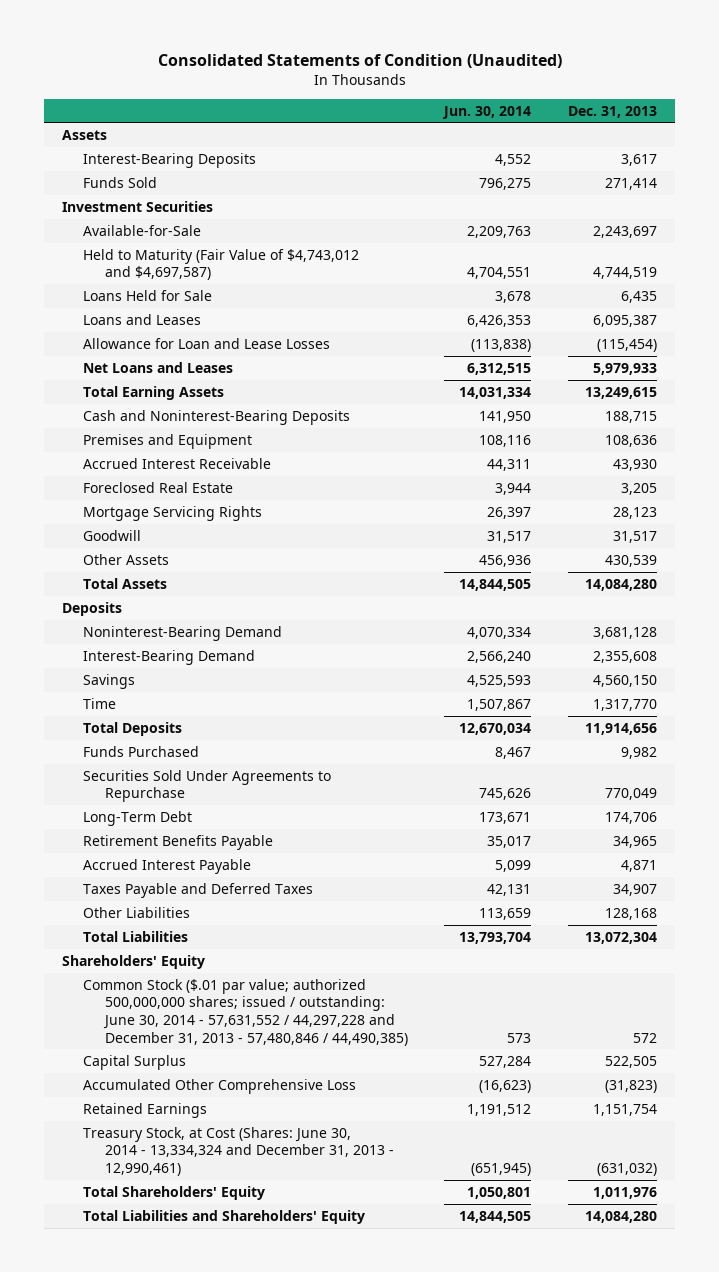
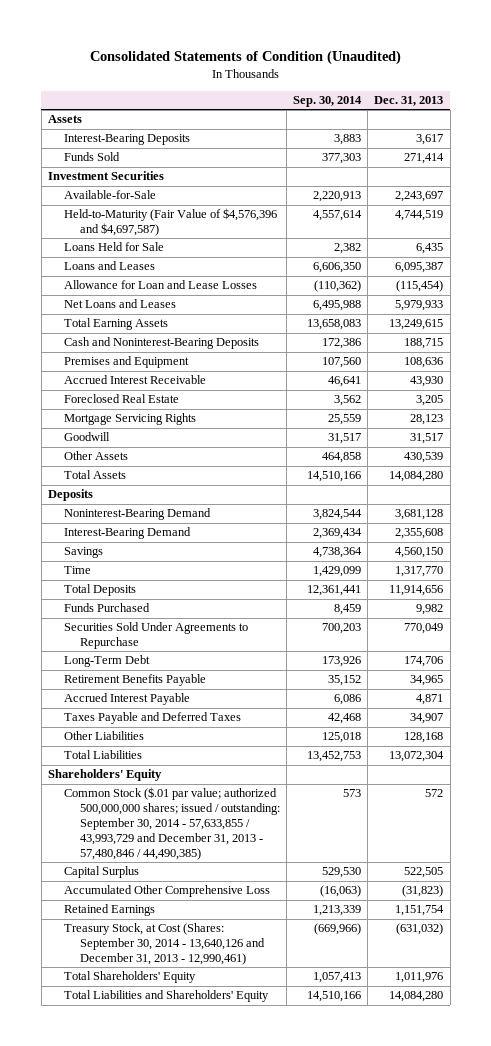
[442,105,532,119] Jun. 30, 2014 -> none
none -> [293,96,363,108] Sep. 30, 2014
[83,248,360,281] Held to Maturity (Fair Value of $4,743,012 and $4,697,587) -> [63,208,277,237] Held-to-Maturity (Fair Value of $4,576,396 and $4,697,587)
[83,978,408,1046] Common Stock ($.01 par value; authorized 500,000,000 shares; issued / outstanding: June 30, 2014 - 57,631,552 / 44,297,228 and December 31, 2013 - 57,480,846 / 44,490,385) -> [63,787,281,860] Common Stock ($.01 par value; authorized 500,000,000 shares; issued / outstanding: September 30, 2014 - 57,633,855 / 43,993,729 and December 31, 2013 - 57,480,846 / 44,490,385)
[83,1126,394,1176] Treasury Stock, at Cost (Shares: June 30, 2014 - 13,334,324 and December 31, 2013 - 12,990,461) -> [63,923,266,966] Treasury Stock, at Cost (Shares: September 30, 2014 - 13,640,126 and December 31, 2013 - 12,990,461)

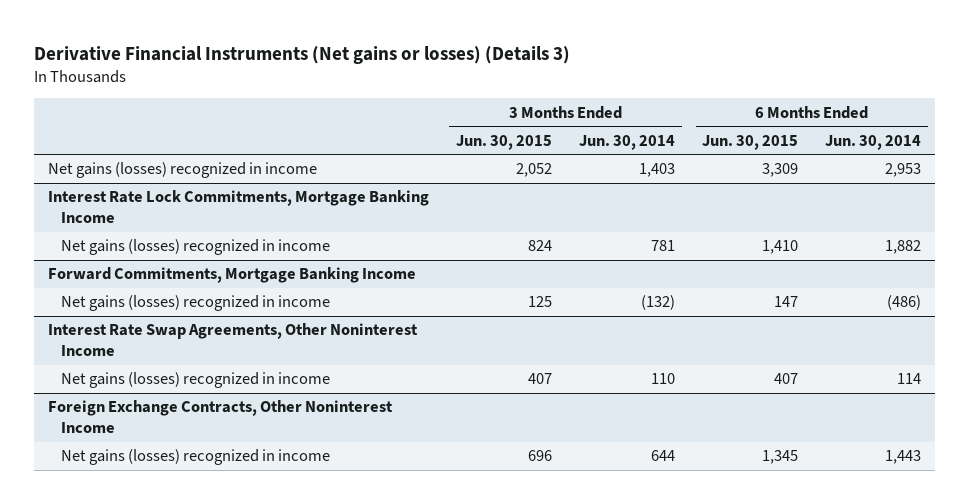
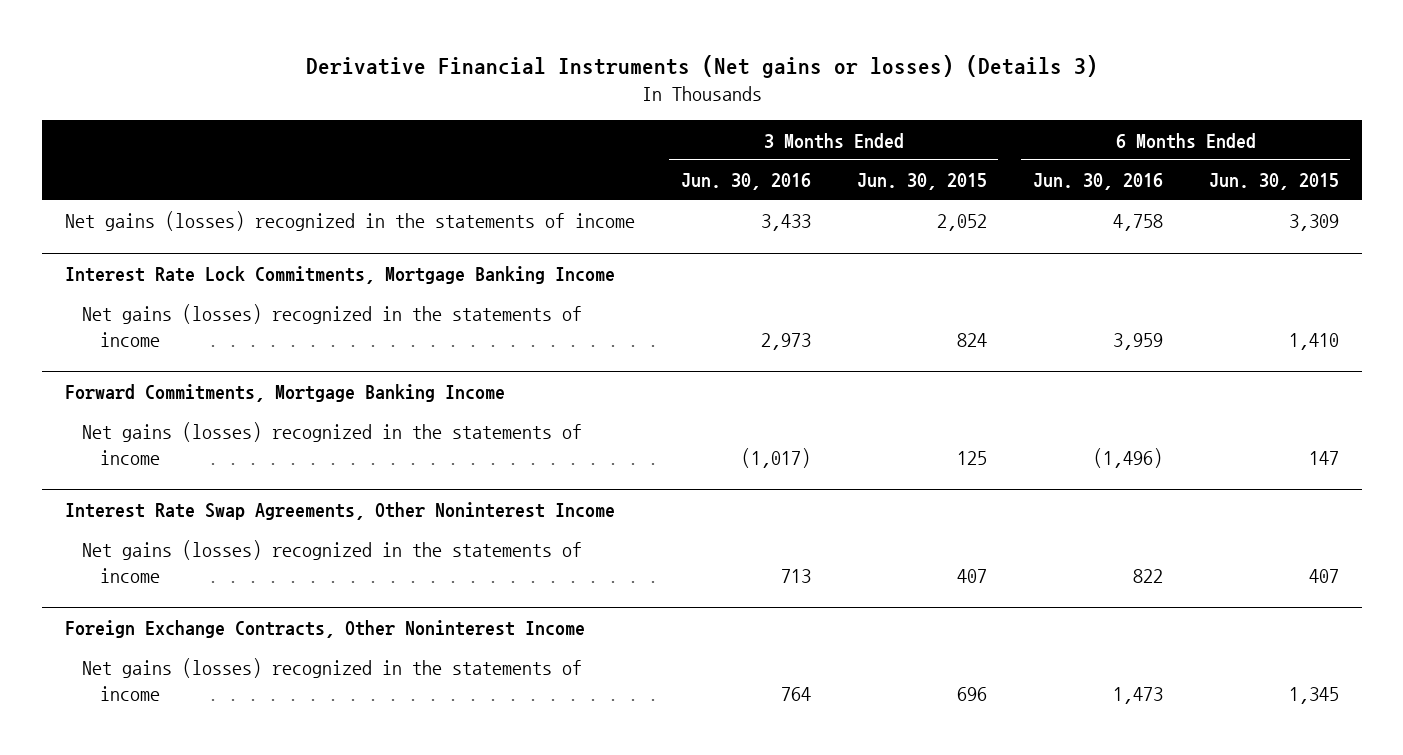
[579,134,676,150] Jun. 30, 2014 -> none
[825,134,922,150] Jun. 30, 2014 -> none
none -> [680,173,811,191] Jun. 30, 2016
none -> [1032,173,1163,191] Jun. 30, 2016
[47,162,317,179] Net gains (losses) recognized in income -> [64,211,635,232] Net gains (losses) recognized in the statements of income
[61,239,331,256] Net gains (losses) recognized in income -> [82,304,583,347] Net gains (losses) recognized in the statements of income
[61,295,331,312] Net gains (losses) recognized in income -> [82,422,583,465] Net gains (losses) recognized in the statements of income
[61,372,331,389] Net gains (losses) recognized in income -> [82,540,583,583] Net gains (losses) recognized in the statements of income
[61,449,331,466] Net gains (losses) recognized in income -> [82,658,583,701] Net gains (losses) recognized in the statements of income

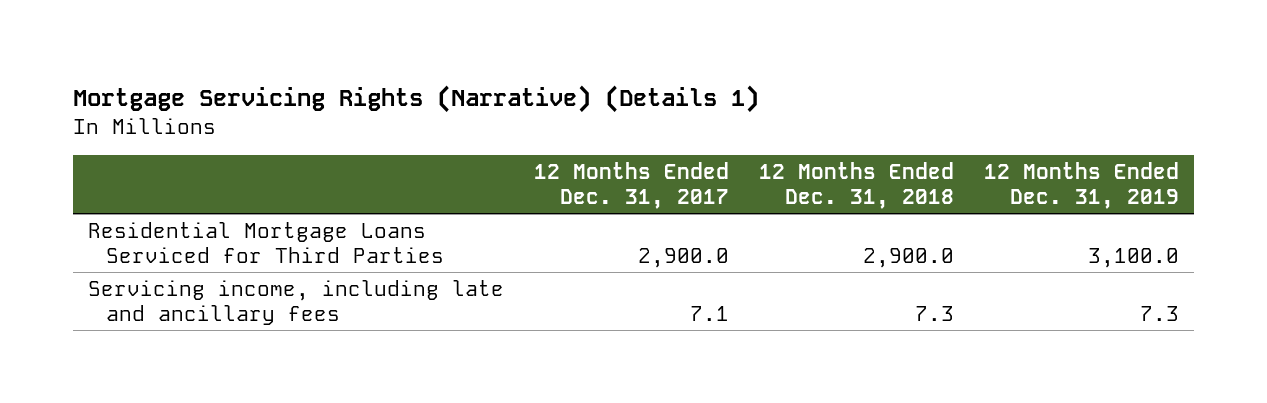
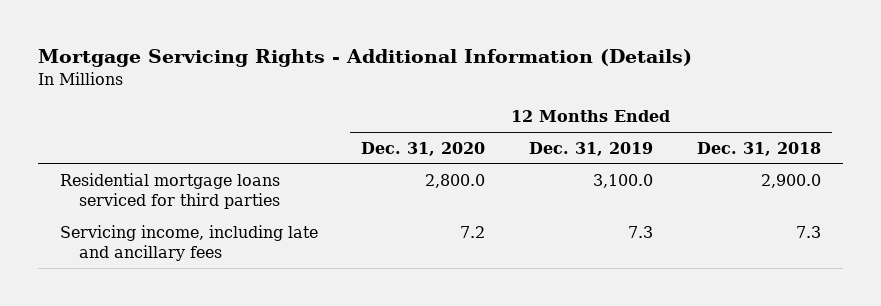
[72,84,759,113] Mortgage Servicing Rights (Narrative) (Details 1) -> [37,48,692,67] Mortgage Servicing Rights - Additional Information (Details)
[533,162,729,209] 12 Months Ended Dec. 31, 2017 -> none
none -> [361,141,486,156] Dec. 31, 2020
[87,222,444,263] Residential Mortgage Loans Serviced for Third Parties -> [59,172,280,210] Residential mortgage loans serviced for third parties

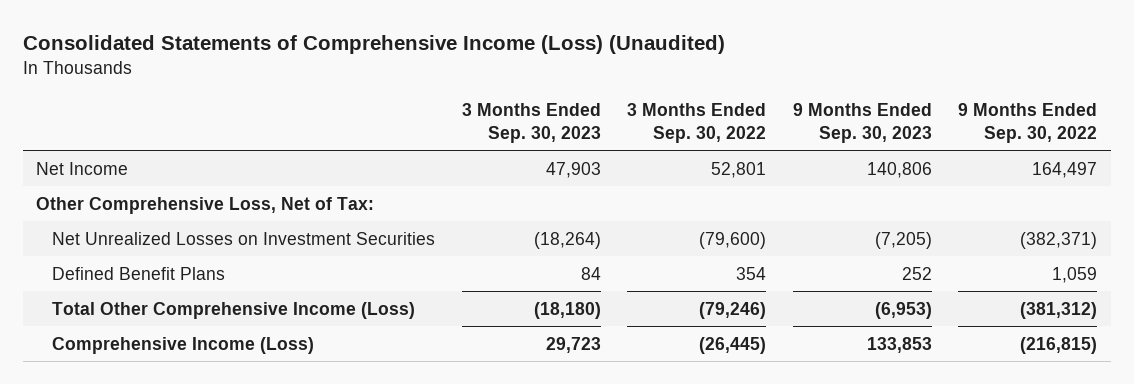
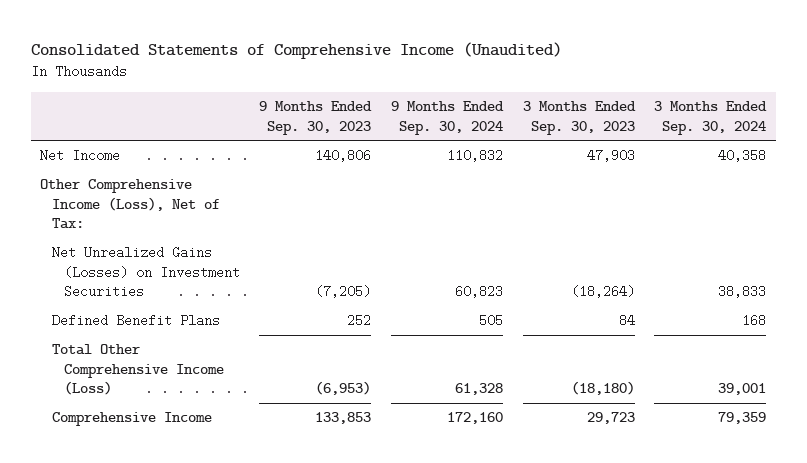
[22,35,725,55] Consolidated Statements of Comprehensive Income (Loss) (Unaudited) -> [30,41,562,59] Consolidated Statements of Comprehensive Income (Unaudited)
[627,102,767,143] 3 Months Ended Sep. 30, 2022 -> none
[958,102,1098,143] 9 Months Ended Sep. 30, 2022 -> none
none -> [391,101,505,135] 9 Months Ended Sep. 30, 2024
none -> [654,101,768,135] 3 Months Ended Sep. 30, 2024
[36,196,375,214] Other Comprehensive Loss, Net of Tax: -> [40,179,220,230] Other Comprehensive Income (Loss), Net of Tax:
[52,231,436,245] Net Unrealized Losses on Investment Securities -> [51,246,240,299] Net Unrealized Gains (Losses) on Investment Securities
[52,336,315,354] Comprehensive Income (Loss) -> [51,412,212,427] Comprehensive Income

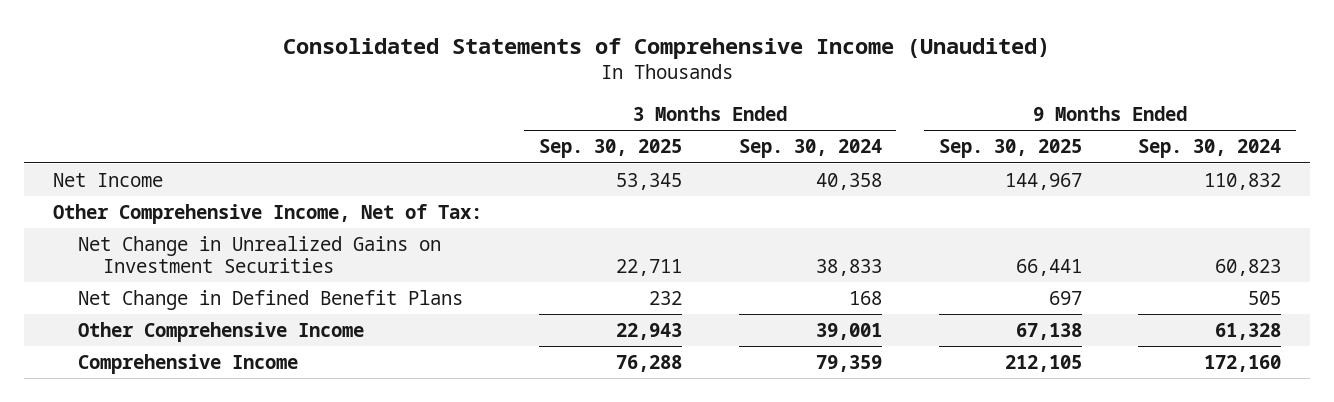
[259,101,373,135] 9 Months Ended Sep. 30, 2023 -> none
[522,101,636,135] 3 Months Ended Sep. 30, 2023 -> none
none -> [538,139,682,159] Sep. 30, 2025
none -> [938,139,1082,159] Sep. 30, 2025
[40,179,220,230] Other Comprehensive Income (Loss), Net of Tax: -> [52,203,482,224] Other Comprehensive Income, Net of Tax:
[51,246,240,299] Net Unrealized Gains (Losses) on Investment Securities -> [77,235,441,274] Net Change in Unrealized Gains on Investment Securities
[51,314,220,328] Defined Benefit Plans -> [77,289,463,310] Net Change in Defined Benefit Plans
[51,344,224,396] Total Other Comprehensive Income (Loss) -> [77,321,364,342] Other Comprehensive Income

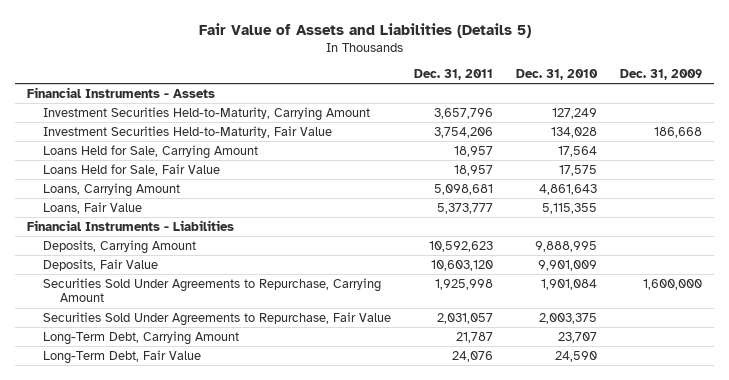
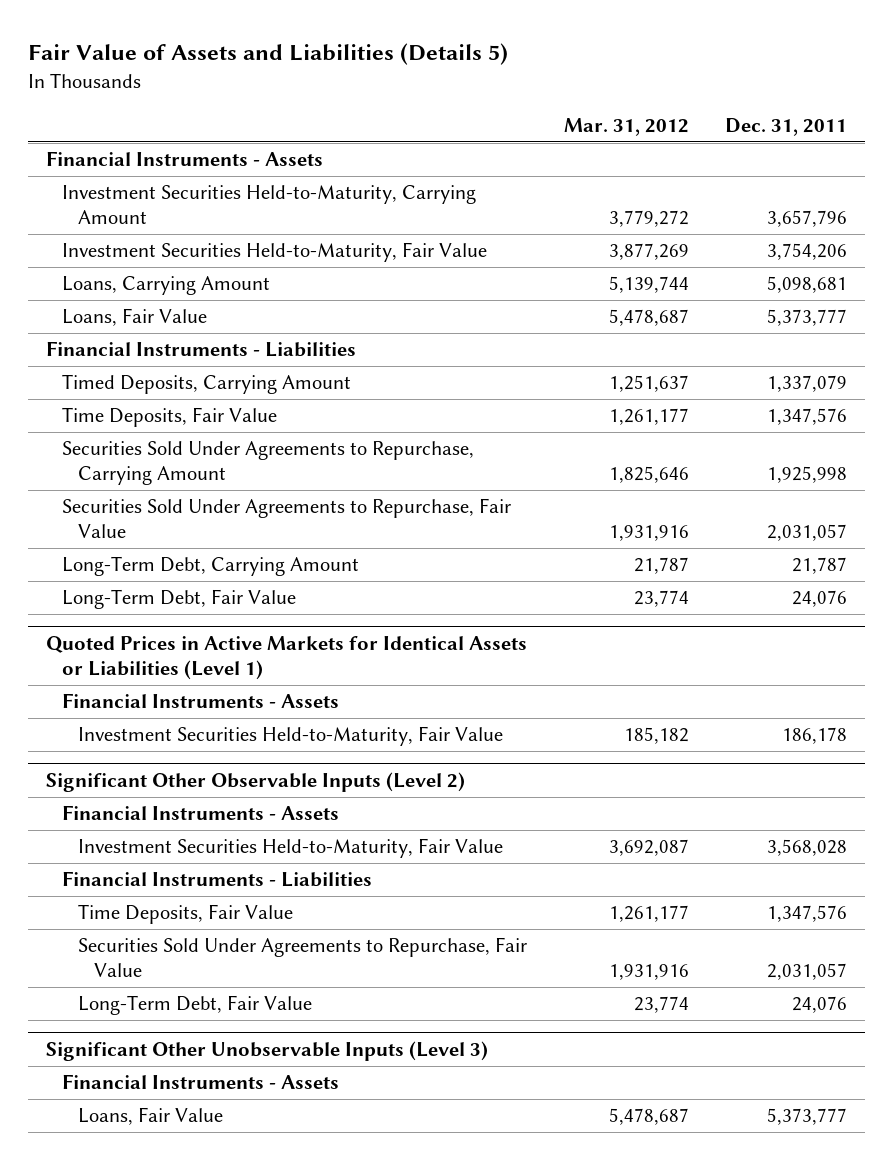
[516,68,599,80] Dec. 31, 2010 -> none
[620,68,703,80] Dec. 31, 2009 -> none
none -> [563,117,689,136] Mar. 31, 2012
[43,144,259,159] Loans Held for Sale, Carrying Amount -> none
[43,163,221,176] Loans Held for Sale, Fair Value -> none
[43,239,197,254] Deposits, Carrying Amount -> [62,374,352,395] Timed Deposits, Carrying Amount
[429,240,494,252] 10,592,623 -> [766,375,847,393] 1,337,079
[43,258,159,271] Deposits, Fair Value -> [62,407,278,428] Time Deposits, Fair Value
[431,259,494,271] 10,603,120 -> [766,408,847,426] 1,347,576
none -> [46,635,528,680] Quoted Prices in Active Markets for Identical Assets or Liabilities (Level 1)
none -> [62,693,340,709] Financial Instruments - Assets
none -> [77,726,503,747] Investment Securities Held-to-Maturity, Fair Value
none -> [46,771,466,792] Significant Other Observable Inputs (Level 2)
none -> [62,805,340,821] Financial Instruments - Assets
none -> [77,838,503,859] Investment Securities Held-to-Maturity, Fair Value
none -> [62,871,373,888] Financial Instruments - Liabilities
none -> [77,904,293,925] Time Deposits, Fair Value
none -> [77,937,527,978] Securities Sold Under Agreements to Repurchase, Fair Value
none -> [77,995,312,1016] Long-Term Debt, Fair Value
none -> [46,1040,489,1061] Significant Other Unobservable Inputs (Level 3)
none -> [62,1074,340,1090] Financial Instruments - Assets
none -> [77,1107,223,1126] Loans, Fair Value

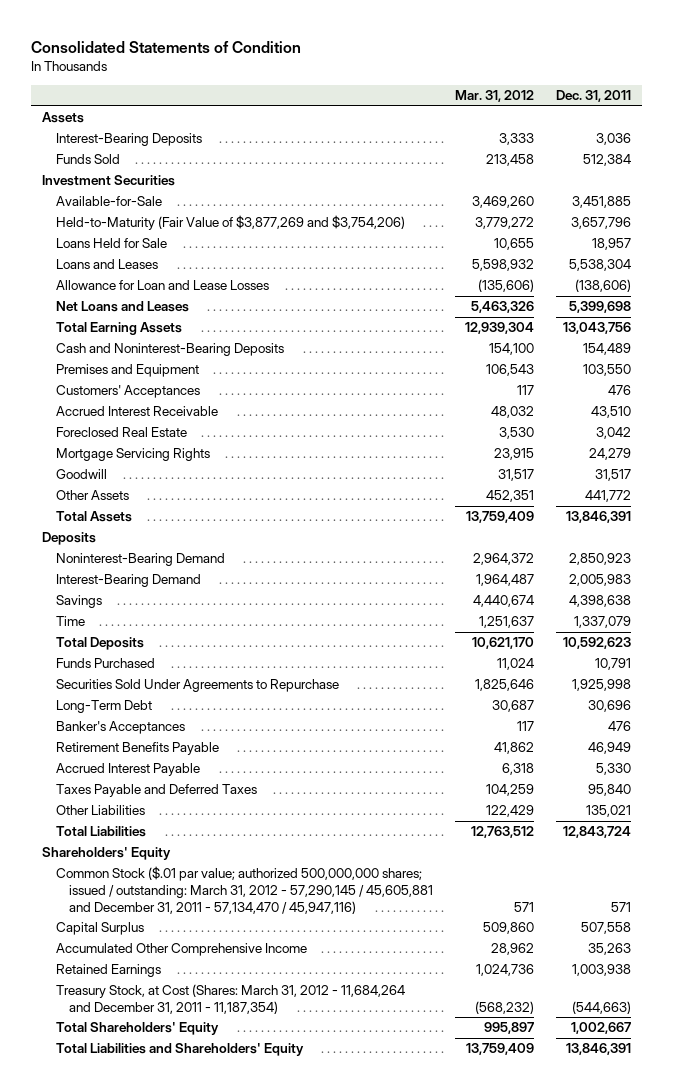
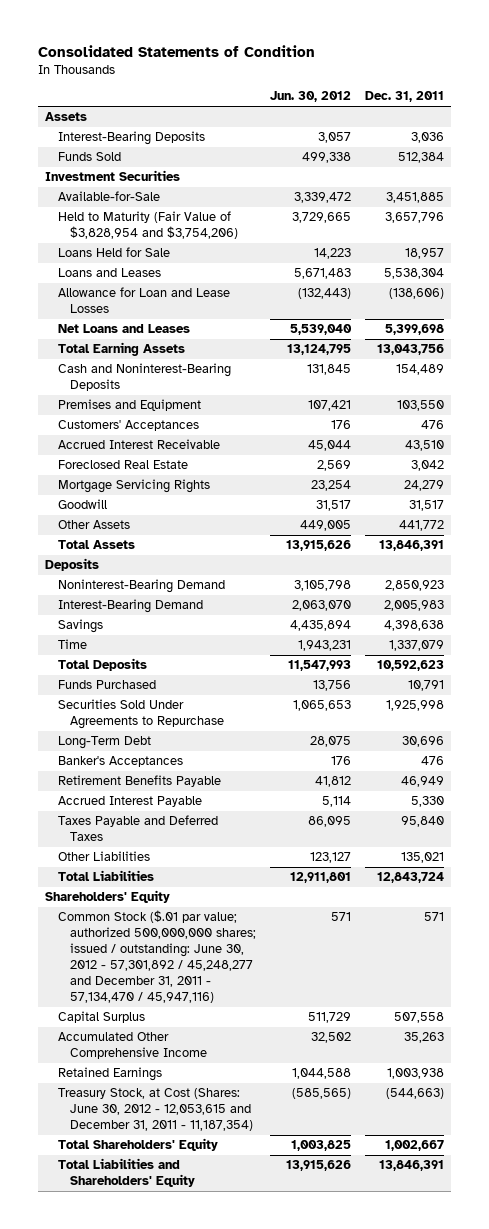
[454,90,534,103] Mar. 31, 2012 -> none
none -> [270,91,352,103] Jun. 30, 2012
[55,215,405,231] Held-to-Maturity (Fair Value of $3,877,269 and $3,754,206) -> [57,211,239,240] Held to Maturity (Fair Value of $3,828,954 and $3,754,206)
[55,866,433,914] Common Stock ($.01 par value; authorized 500,000,000 shares; issued / outstanding: March 31, 2012 - 57,290,145 / 45,605,881 and December 31, 2011 - 57,134,470 / 45,947,116) -> [57,910,257,1003] Common Stock ($.01 par value; authorized 500,000,000 shares; issued / outstanding: June 30, 2012 - 57,301,892 / 45,248,277 and December 31, 2011 - 57,134,470 / 45,947,116)
[55,984,405,1014] Treasury Stock, at Cost (Shares: March 31, 2012 - 11,684,264 and December 31, 2011 - 11,187,354) -> [57,1088,254,1132] Treasury Stock, at Cost (Shares: June 30, 2012 - 12,053,615 and December 31, 2011 - 11,187,354)

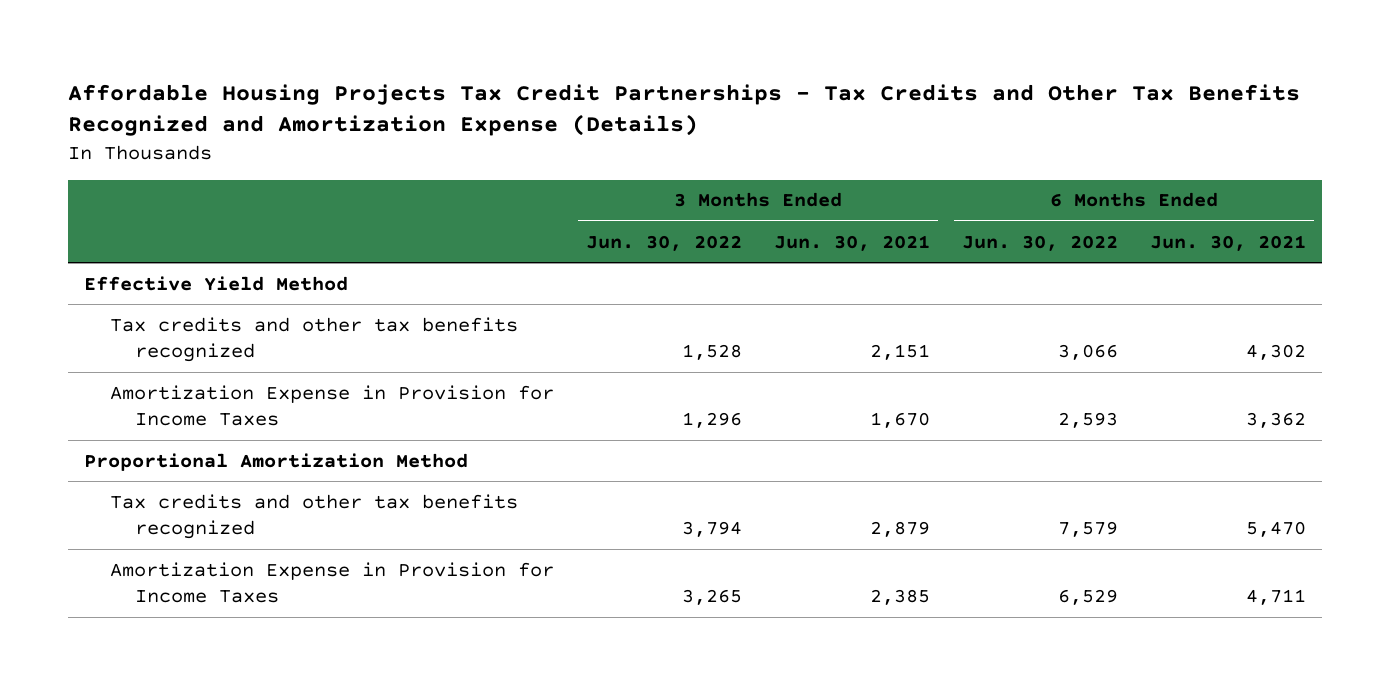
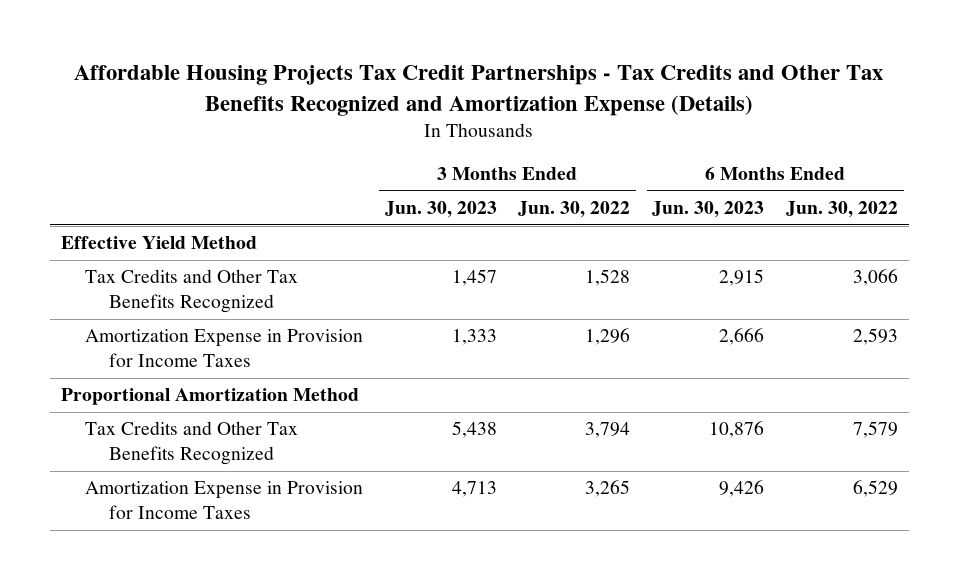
[773,234,930,251] Jun. 30, 2021 -> none
[1150,234,1307,251] Jun. 30, 2021 -> none
none -> [384,201,497,219] Jun. 30, 2023
none -> [652,201,765,219] Jun. 30, 2023
[109,316,518,363] Tax credits and other tax benefits recognized -> [84,269,298,314] Tax Credits and Other Tax Benefits Recognized
[109,493,518,540] Tax credits and other tax benefits recognized -> [84,421,298,466] Tax Credits and Other Tax Benefits Recognized

